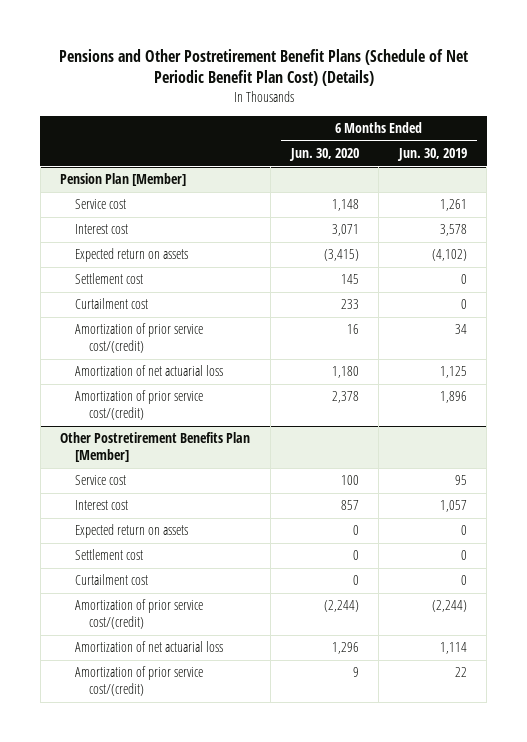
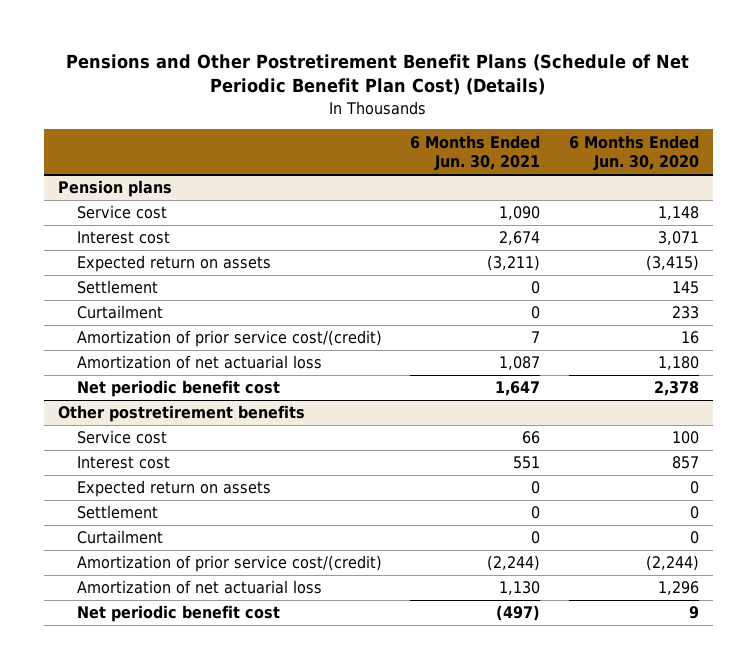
[396,147,467,161] Jun. 30, 2019 -> none
none -> [410,134,541,172] 6 Months Ended Jun. 30, 2021
[60,173,187,187] Pension Plan [Member] -> [57,180,172,198] Pension plans
[74,273,143,285] Settlement cost -> [77,280,159,295] Settlement
[74,298,148,310] Curtailment cost -> [77,305,164,320] Curtailment
[74,390,203,421] Amortization of prior service cost/(credit) -> [77,380,281,398] Net periodic benefit cost
[60,432,251,463] Other Postretirement Benefits Plan [Member] -> [57,405,305,423] Other postretirement benefits
[74,549,143,561] Settlement cost -> [77,505,159,520] Settlement
[74,574,148,586] Curtailment cost -> [77,530,164,545] Curtailment
[74,666,203,697] Amortization of prior service cost/(credit) -> [77,605,281,623] Net periodic benefit cost

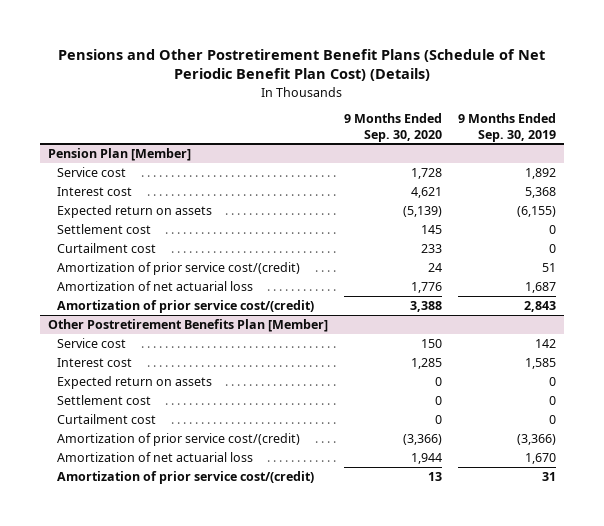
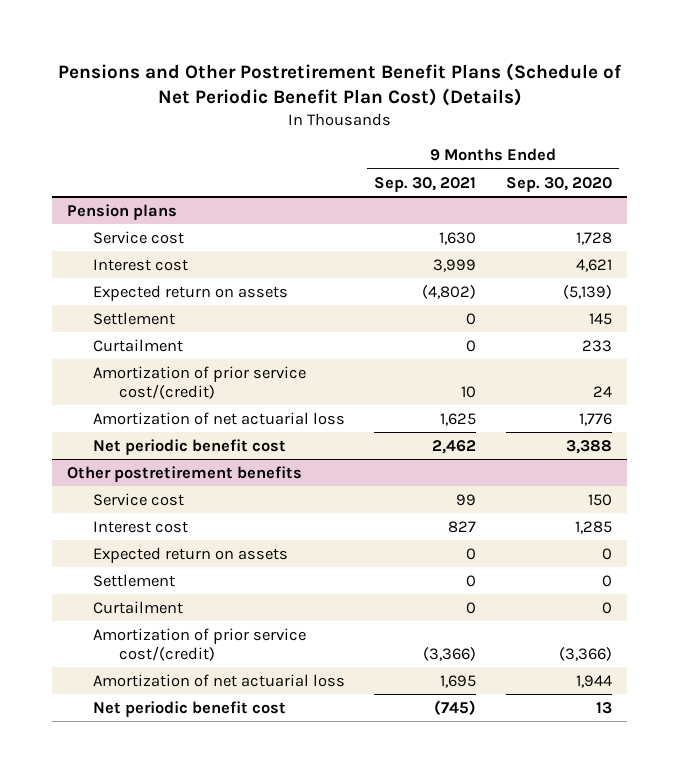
[457,113,556,142] 9 Months Ended Sep. 30, 2019 -> none
none -> [374,176,477,192] Sep. 30, 2021
[48,147,192,161] Pension Plan [Member] -> [67,203,178,220] Pension plans
[57,223,152,234] Settlement cost -> [92,311,175,325] Settlement
[57,242,157,253] Curtailment cost -> [92,338,183,352] Curtailment
[57,299,315,313] Amortization of prior service cost/(credit) -> [92,438,286,455] Net periodic benefit cost
[48,318,329,332] Other Postretirement Benefits Plan [Member] -> [67,465,303,482] Other postretirement benefits
[57,394,152,405] Settlement cost -> [92,573,175,587] Settlement
[57,413,157,424] Curtailment cost -> [92,600,183,614] Curtailment
[57,470,315,484] Amortization of prior service cost/(credit) -> [92,700,286,717] Net periodic benefit cost

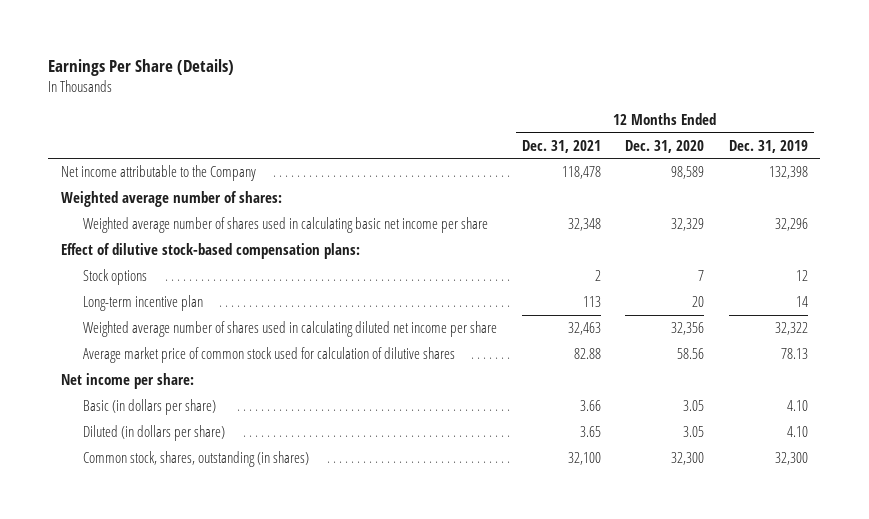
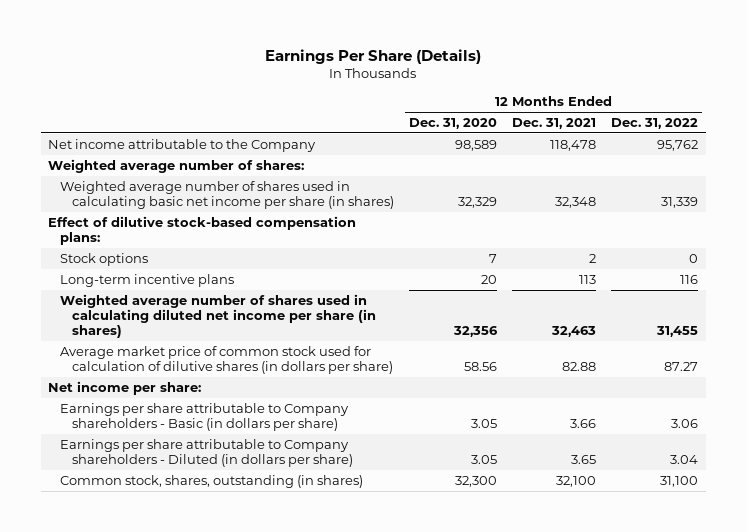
[728,139,808,153] Dec. 31, 2019 -> none
none -> [611,117,699,129] Dec. 31, 2022
[83,217,489,234] Weighted average number of shares used in calculating basic net income per share -> [60,180,394,209] Weighted average number of shares used in calculating basic net income per share (in shares)
[83,295,204,312] Long-term incentive plan -> [60,273,235,287] Long-term incentive plans
[83,321,498,338] Weighted average number of shares used in calculating diluted net income per share -> [60,293,376,338] Weighted average number of shares used in calculating diluted net income per share (in shares)
[83,347,456,364] Average market price of common stock used for calculation of dilutive shares -> [60,345,393,374] Average market price of common stock used for calculation of dilutive shares (in dollars per share)
[83,399,217,416] Basic (in dollars per share) -> [60,402,350,431] Earnings per share attributable to Company shareholders - Basic (in dollars per share)
[83,425,226,442] Diluted (in dollars per share) -> [60,438,353,467] Earnings per share attributable to Company shareholders - Diluted (in dollars per share)

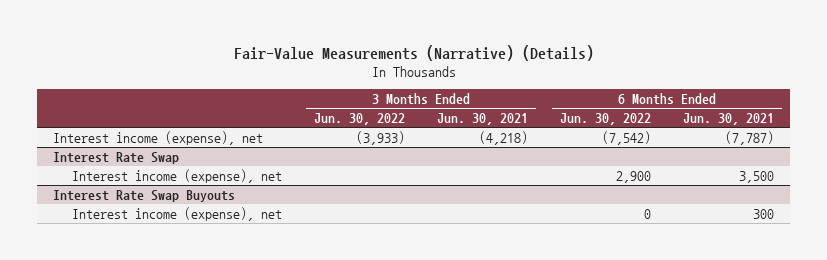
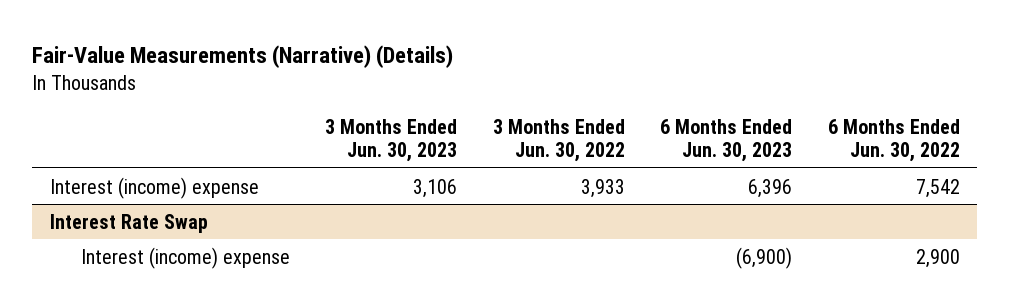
[437,113,529,126] Jun. 30, 2021 -> none
[683,113,775,126] Jun. 30, 2021 -> none
none -> [325,119,458,162] 3 Months Ended Jun. 30, 2023
none -> [660,119,793,162] 6 Months Ended Jun. 30, 2023
[53,130,264,145] Interest income (expense), net -> [50,176,260,199] Interest (income) expense
[356,130,406,145] (3,933) -> [580,178,625,198] 3,933
[602,130,652,145] (7,542) -> [915,178,960,198] 7,542
[53,189,236,202] Interest Rate Swap Buyouts -> none
[72,206,283,221] Interest income (expense), net -> none
[72,168,283,183] Interest income (expense), net -> [80,246,290,269] Interest (income) expense

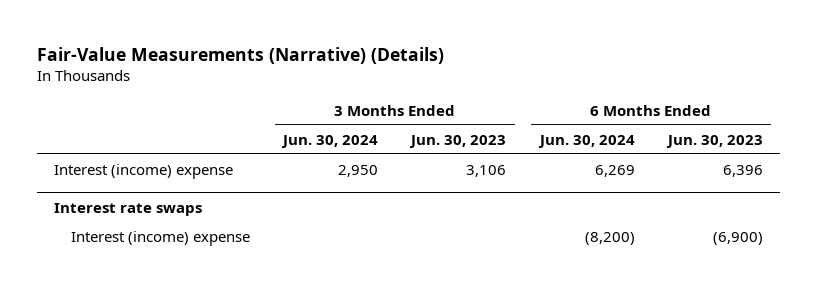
[492,119,625,162] 3 Months Ended Jun. 30, 2022 -> none
[827,119,960,162] 6 Months Ended Jun. 30, 2022 -> none
none -> [281,134,379,148] Jun. 30, 2024
none -> [537,134,635,148] Jun. 30, 2024
[50,213,209,233] Interest Rate Swap -> [53,202,202,216] Interest rate swaps

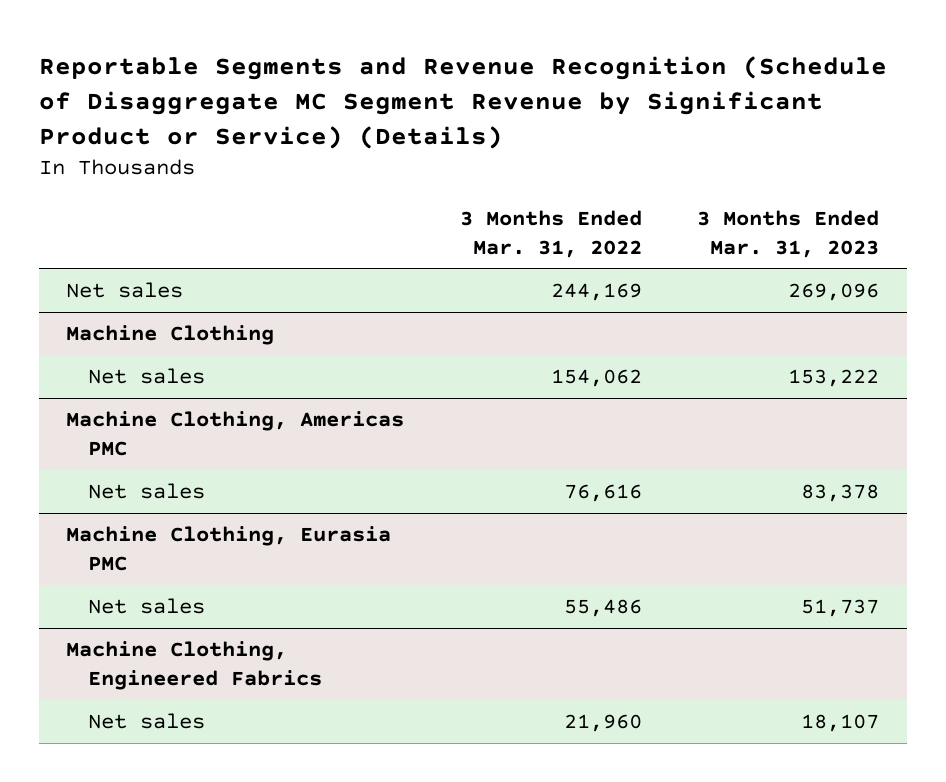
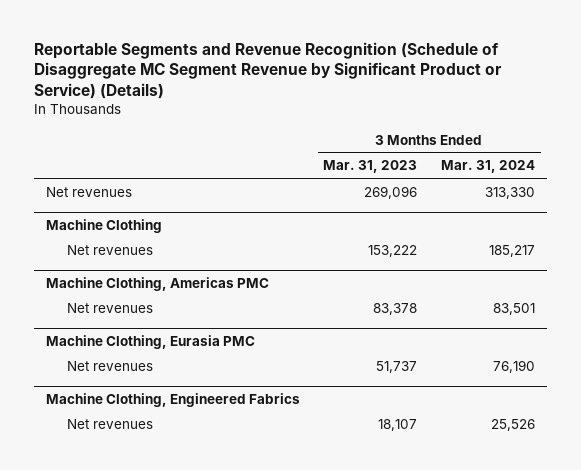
[459,209,642,258] 3 Months Ended Mar. 31, 2022 -> none
none -> [441,160,536,174] Mar. 31, 2024
[66,282,184,299] Net sales -> [45,186,132,197] Net revenues
[88,368,206,385] Net sales -> [66,244,153,255] Net revenues
[88,483,206,500] Net sales -> [66,302,153,313] Net revenues
[88,598,206,615] Net sales -> [66,360,153,371] Net revenues
[88,713,206,730] Net sales -> [66,418,153,429] Net revenues

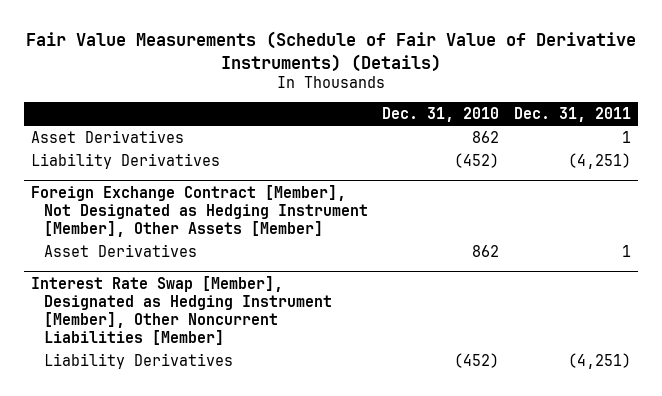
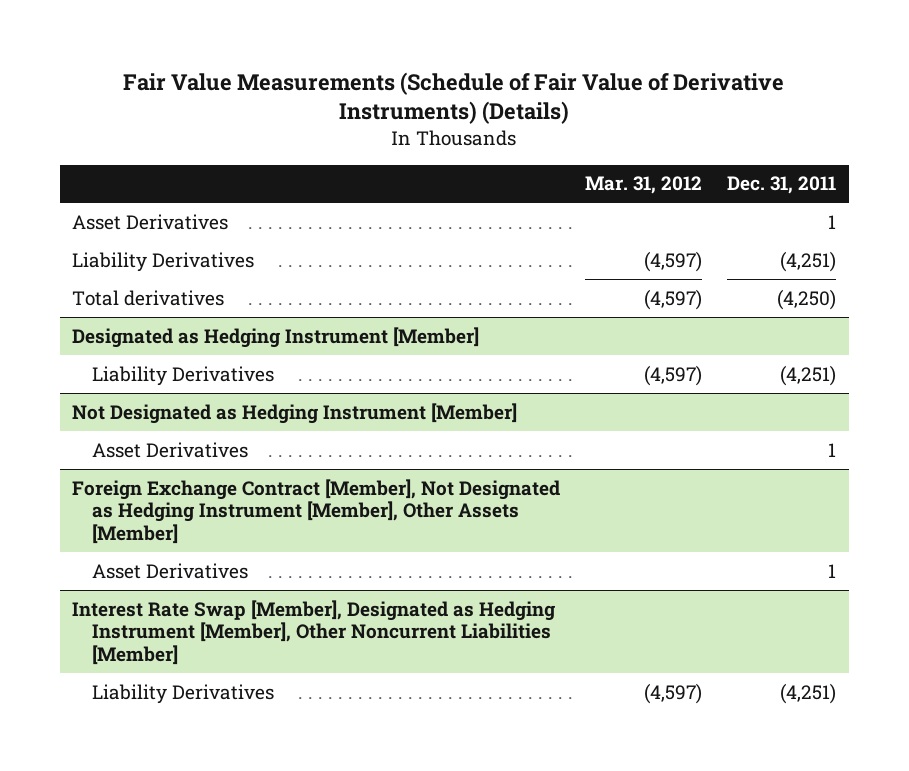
[382,107,500,123] Dec. 31, 2010 -> none
none -> [585,176,703,195] Mar. 31, 2012
none -> [72,289,225,306] Total derivatives
none -> [72,326,480,348] Designated as Hedging Instrument [Member]
none -> [91,365,274,386] Liability Derivatives
none -> [72,402,518,424] Not Designated as Hedging Instrument [Member]
none -> [91,441,248,458] Asset Derivatives

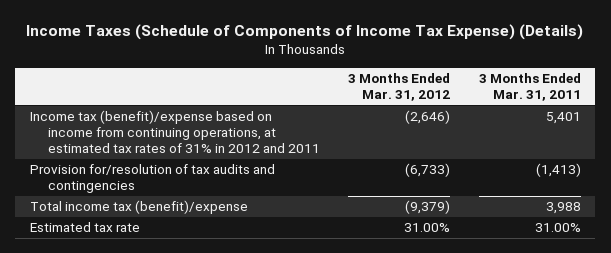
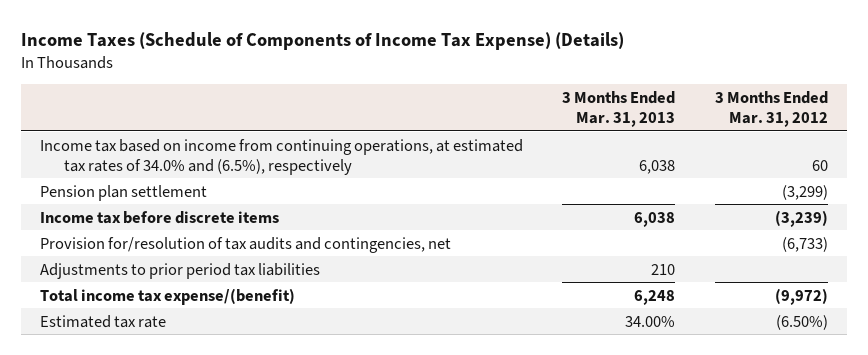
[478,73,581,101] 3 Months Ended Mar. 31, 2011 -> none
none -> [562,90,676,127] 3 Months Ended Mar. 31, 2013
[29,110,320,153] Income tax (benefit)/expense based on income from continuing operations, at estimated tax rates of 31% in 2012 and 2011 -> [40,138,524,175] Income tax based on income from continuing operations, at estimated tax rates of 34.0% and (6.5%), respectively
[405,110,451,125] (2,646) -> [811,159,828,171] 60
none -> [40,184,208,201] Pension plan settlement
none -> [40,210,280,224] Income tax before discrete items
[29,164,275,194] Provision for/resolution of tax audits and contingencies -> [40,236,452,253] Provision for/resolution of tax audits and contingencies, net
none -> [40,262,321,279] Adjustments to prior period tax liabilities
[29,200,248,215] Total income tax (benefit)/expense -> [40,287,296,305] Total income tax expense/(benefit)
[405,200,451,215] (9,379) -> [774,287,828,305] (9,972)
[404,223,451,233] 31.00% -> [775,314,828,330] (6.50%)

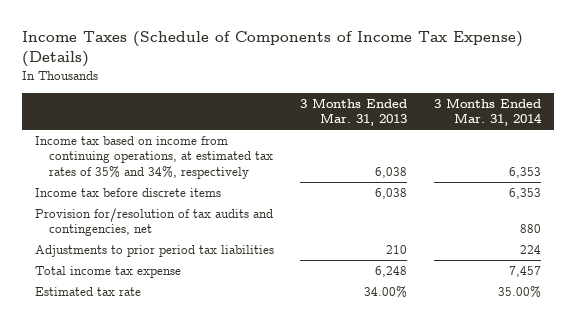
[714,90,828,127] 3 Months Ended Mar. 31, 2012 -> none
none -> [433,97,542,127] 3 Months Ended Mar. 31, 2014
[40,184,208,201] Pension plan settlement -> none
[40,138,524,175] Income tax based on income from continuing operations, at estimated tax rates of 34.0% and (6.5%), respectively -> [34,135,274,179] Income tax based on income from continuing operations, at estimated tax rates of 35% and 34%, respectively
[40,287,296,305] Total income tax expense/(benefit) -> [34,265,181,278] Total income tax expense

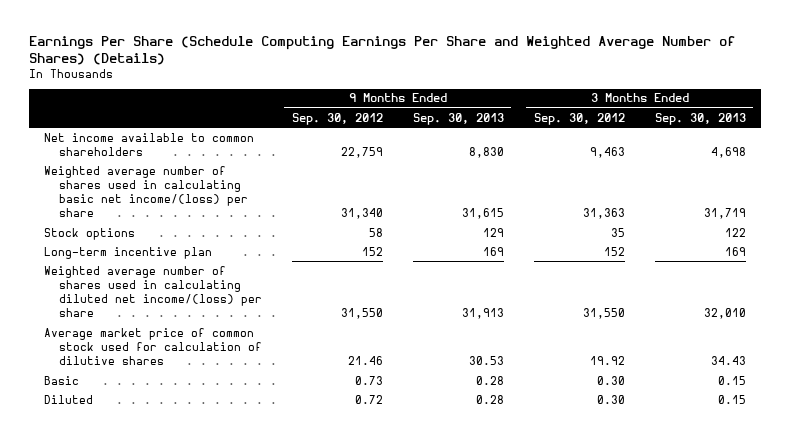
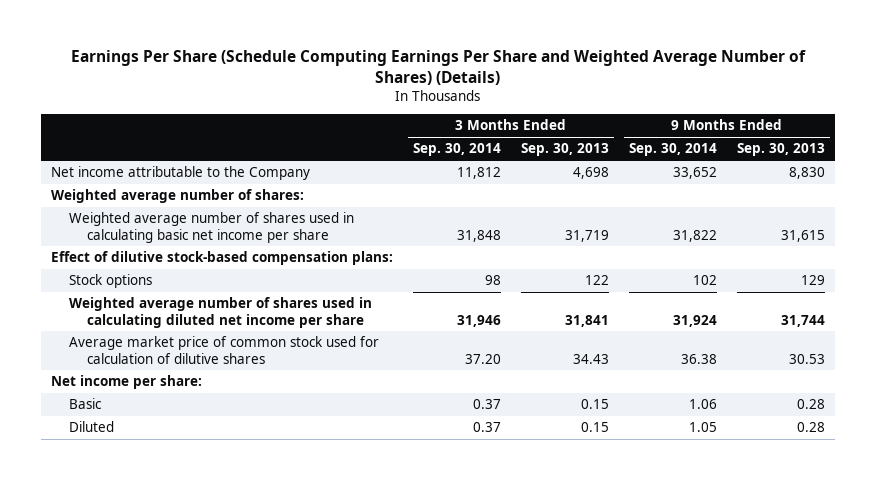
[291,112,383,125] Sep. 30, 2012 -> none
[533,112,625,125] Sep. 30, 2012 -> none
none -> [412,143,501,157] Sep. 30, 2014
none -> [628,143,717,157] Sep. 30, 2014
[43,132,254,156] Net income available to common shareholders -> [51,166,311,181] Net income attributable to the Company
none -> [51,189,305,204] Weighted average number of shares:
[43,165,248,218] Weighted average number of shares used in calculating basic net income/(loss) per share -> [69,212,355,243] Weighted average number of shares used in calculating basic net income per share
none -> [51,251,394,266] Effect of dilutive stock-based compensation plans:
[43,246,212,259] Long-term incentive plan -> none
[43,265,262,318] Weighted average number of shares used in calculating diluted net income/(loss) per share -> [69,297,373,328] Weighted average number of shares used in calculating diluted net income per share
[461,308,504,320] 31,913 -> [780,314,825,327] 31,744
[703,308,746,320] 32,010 -> [564,314,609,327] 31,841
none -> [51,375,203,390] Net income per share:

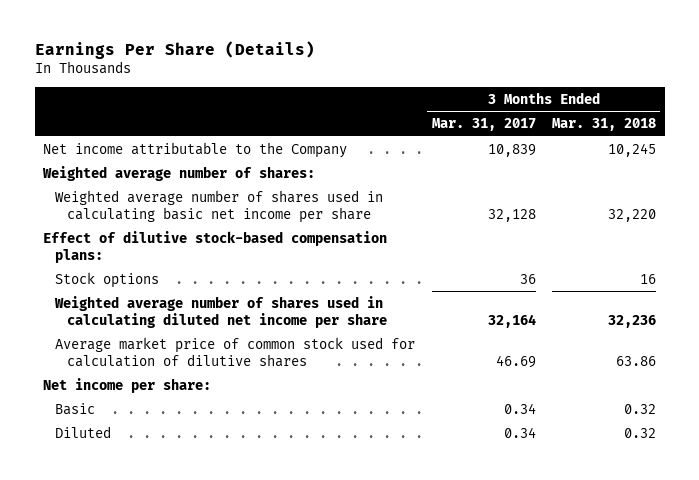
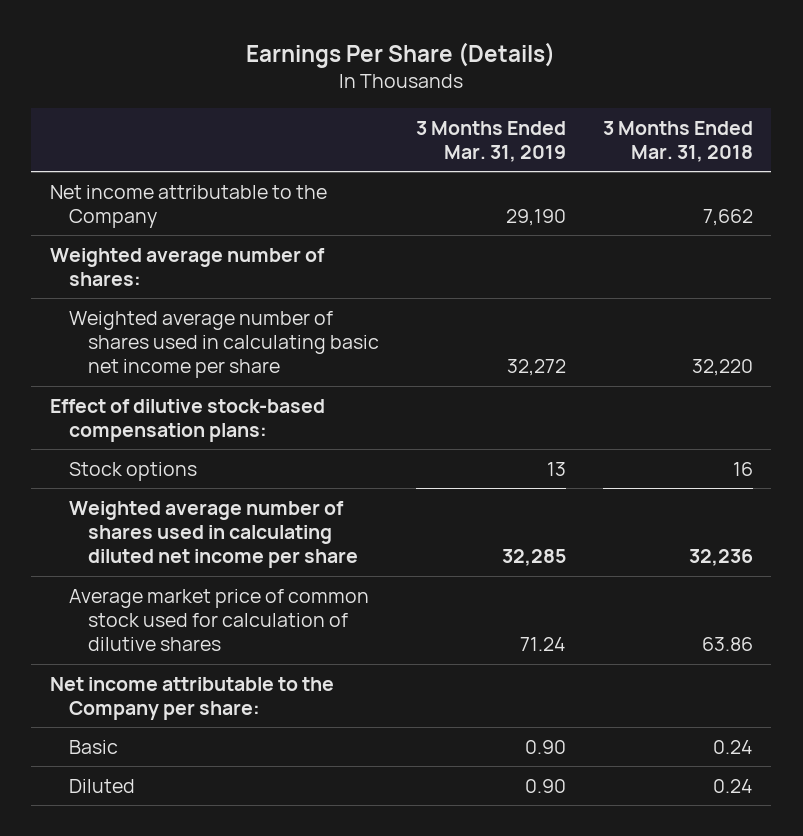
[431,118,536,132] Mar. 31, 2017 -> none
none -> [415,120,566,163] 3 Months Ended Mar. 31, 2019
[608,142,657,157] 10,245 -> [702,209,753,227] 7,662
[42,377,211,393] Net income per share: -> [49,676,334,721] Net income attributable to the Company per share:
[624,403,657,414] 0.32 -> [712,739,753,754] 0.24
[624,427,657,438] 0.32 -> [712,778,753,793] 0.24

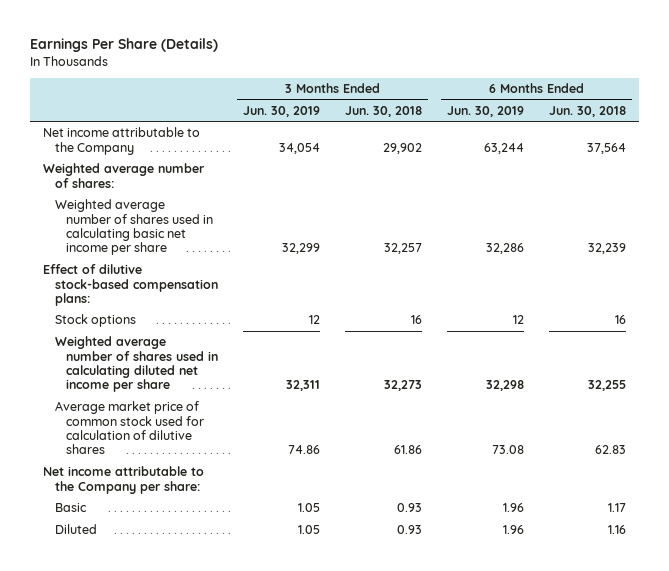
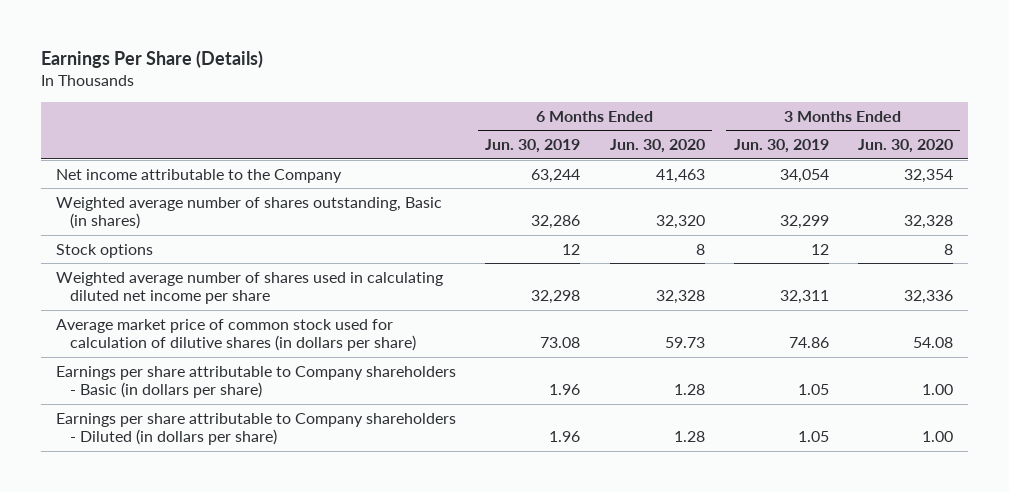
[345,105,423,117] Jun. 30, 2018 -> none
[549,105,627,117] Jun. 30, 2018 -> none
none -> [609,139,705,154] Jun. 30, 2020
none -> [858,139,954,154] Jun. 30, 2020
[42,163,205,188] Weighted average number of shares: -> none
[42,264,218,307] Effect of dilutive stock-based compensation plans: -> none
[54,199,214,256] Weighted average number of shares used in calculating basic net income per share -> [55,196,442,229] Weighted average number of shares outstanding, Basic (in shares)
[42,466,204,494] Net income attributable to the Company per share: -> none
[54,401,205,455] Average market price of common stock used for calculation of dilutive shares -> [55,318,416,351] Average market price of common stock used for calculation of dilutive shares (in dollars per share)
[54,503,87,513] Basic -> [55,365,456,398] Earnings per share attributable to Company shareholders - Basic (in dollars per share)
[54,524,97,535] Diluted -> [55,412,456,445] Earnings per share attributable to Company shareholders - Diluted (in dollars per share)

